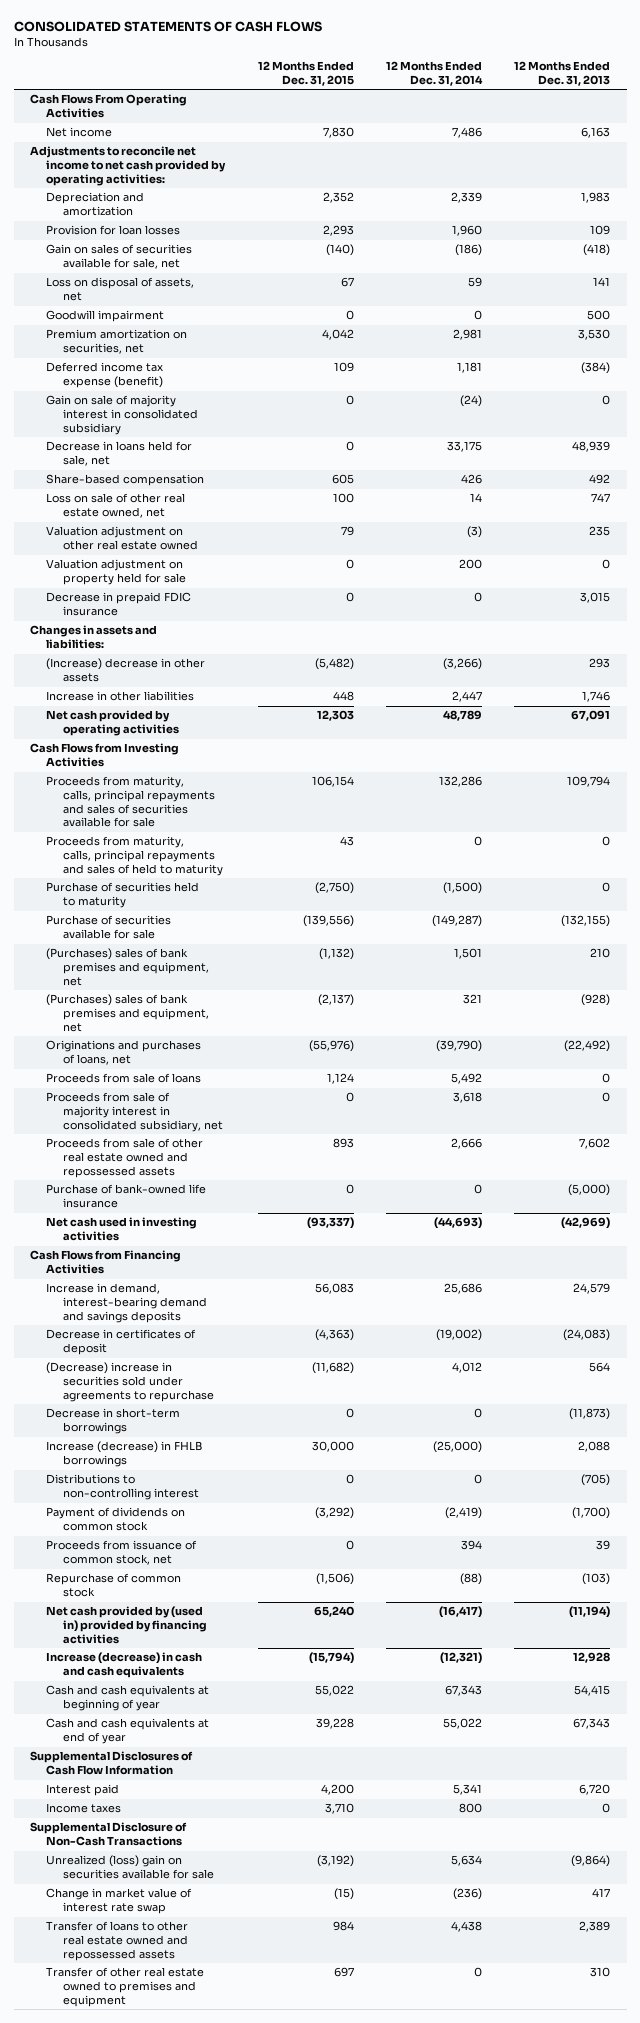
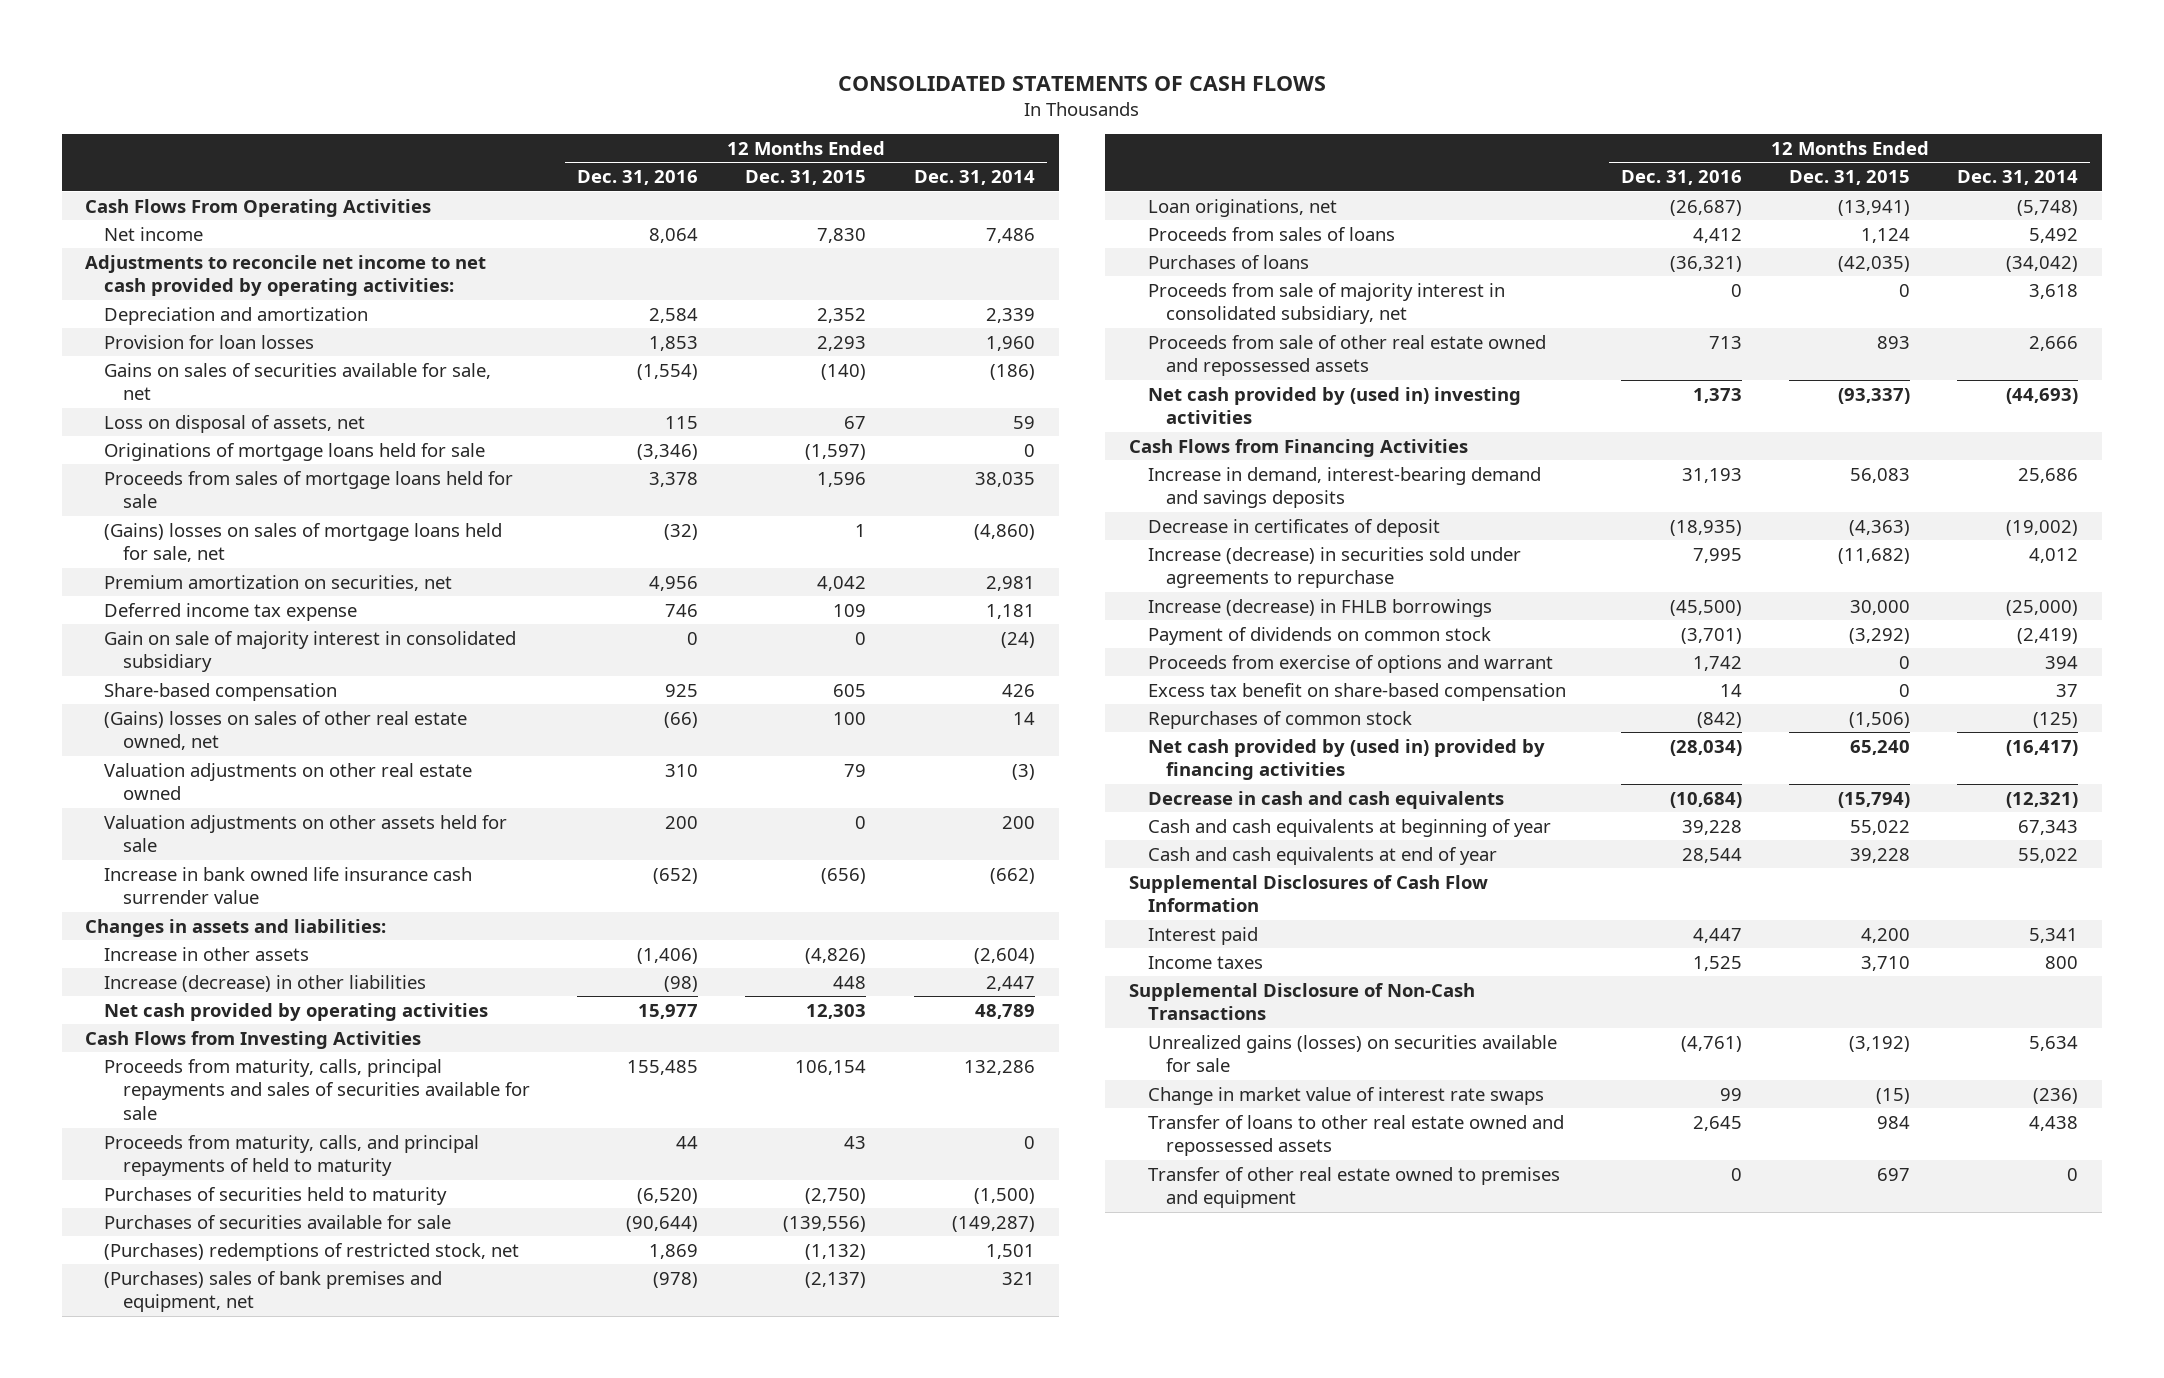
[514,61,611,86] 12 Months Ended Dec. 31, 2013 -> none
none -> [577,170,699,186] Dec. 31, 2016
[46,244,193,270] Gain on sales of securities available for sale, net -> [104,362,492,401] Gains on sales of securities available for sale, net
[46,310,165,323] Goodwill impairment -> none
none -> [104,442,486,461] Originations of mortgage loans held for sale
none -> [104,470,514,509] Proceeds from sales of mortgage loans held for sale
none -> [104,522,503,563] (Gains) losses on sales of mortgage loans held for sale, net
[46,362,164,389] Deferred income tax expense (benefit) -> [104,602,358,621] Deferred income tax expense
[46,441,193,467] Decrease in loans held for sale, net -> none
[46,592,192,617] Decrease in prepaid FDIC insurance -> none
[46,493,186,519] Loss on sale of other real estate owned, net -> [104,710,468,751] (Gains) losses on sales of other real estate owned, net
[46,526,199,551] Valuation adjustment on other real estate owned -> [104,762,473,801] Valuation adjustments on other real estate owned
[46,559,187,586] Valuation adjustment on property held for sale -> [104,814,508,853] Valuation adjustments on other assets held for sale
none -> [104,866,473,905] Increase in bank owned life insurance cash surrender value
[46,658,206,683] (Increase) decrease in other assets -> [104,946,310,961] Increase in other assets
[314,658,354,671] (5,482) -> [805,947,867,964] (4,826)
[443,658,483,671] (3,266) -> [973,947,1035,964] (2,604)
[46,691,195,702] Increase in other liabilities -> [104,974,427,992] Increase (decrease) in other liabilities
[46,836,224,876] Proceeds from maturity, calls, principal repayments and sales of held to maturity -> [104,1134,480,1177] Proceeds from maturity, calls, and principal repayments of held to maturity
[46,882,200,909] Purchase of securities held to maturity -> [104,1186,448,1205] Purchases of securities held to maturity
[46,915,172,940] Purchase of securities available for sale -> [104,1214,452,1229] Purchases of securities available for sale
[46,948,210,986] (Purchases) sales of bank premises and equipment, net -> [104,1242,520,1261] (Purchases) redemptions of restricted stock, net
[46,1040,202,1066] Originations and purchases of loans, net -> [1147,198,1337,217] Loan originations, net
[308,1040,354,1053] (55,976) -> [1838,199,1911,216] (13,941)
[436,1040,483,1053] (39,790) -> [2017,199,2079,216] (5,748)
[46,1073,202,1084] Proceeds from sale of loans -> [1147,226,1395,241] Proceeds from sales of loans
none -> [1147,254,1309,269] Purchases of loans
[46,1184,207,1209] Purchase of bank-owned life insurance -> none
[46,1217,198,1242] Net cash used in investing activities -> [1147,386,1521,425] Net cash provided by (used in) investing activities
[46,1408,181,1435] Decrease in short-term borrowings -> none
[46,1362,215,1402] (Decrease) increase in securities sold under agreements to repurchase -> [1147,546,1521,589] Increase (decrease) in securities sold under agreements to repurchase
[46,1474,200,1501] Distributions to non-controlling interest -> none
[46,1540,198,1566] Proceeds from issuance of common stock, net -> [1147,654,1553,673] Proceeds from exercise of options and warrant
none -> [1147,682,1566,701] Excess tax benefit on share-based compensation
[46,1573,182,1598] Repurchase of common stock -> [1147,710,1412,729] Repurchases of common stock
[460,1573,483,1586] (88) -> [2033,711,2079,728] (125)
[46,1652,203,1679] Increase (decrease) in cash and cash equivalents -> [1147,790,1504,809] Decrease in cash and cash equivalents
[46,1855,215,1880] Unrealized (loss) gain on securities available for sale -> [1147,1034,1557,1073] Unrealized gains (losses) on securities available for sale
[46,1888,193,1915] Change in market value of interest rate swap -> [1147,1086,1544,1105] Change in market value of interest rate swaps

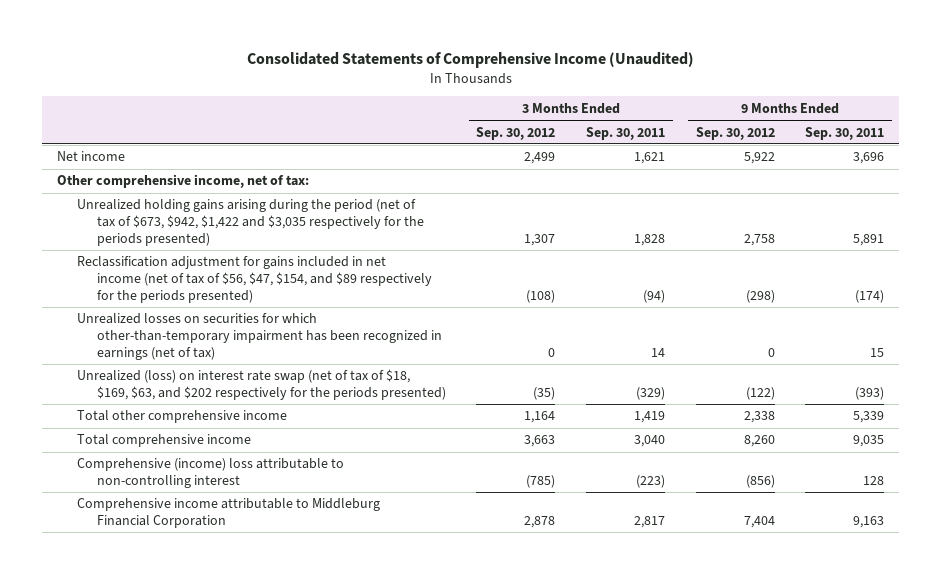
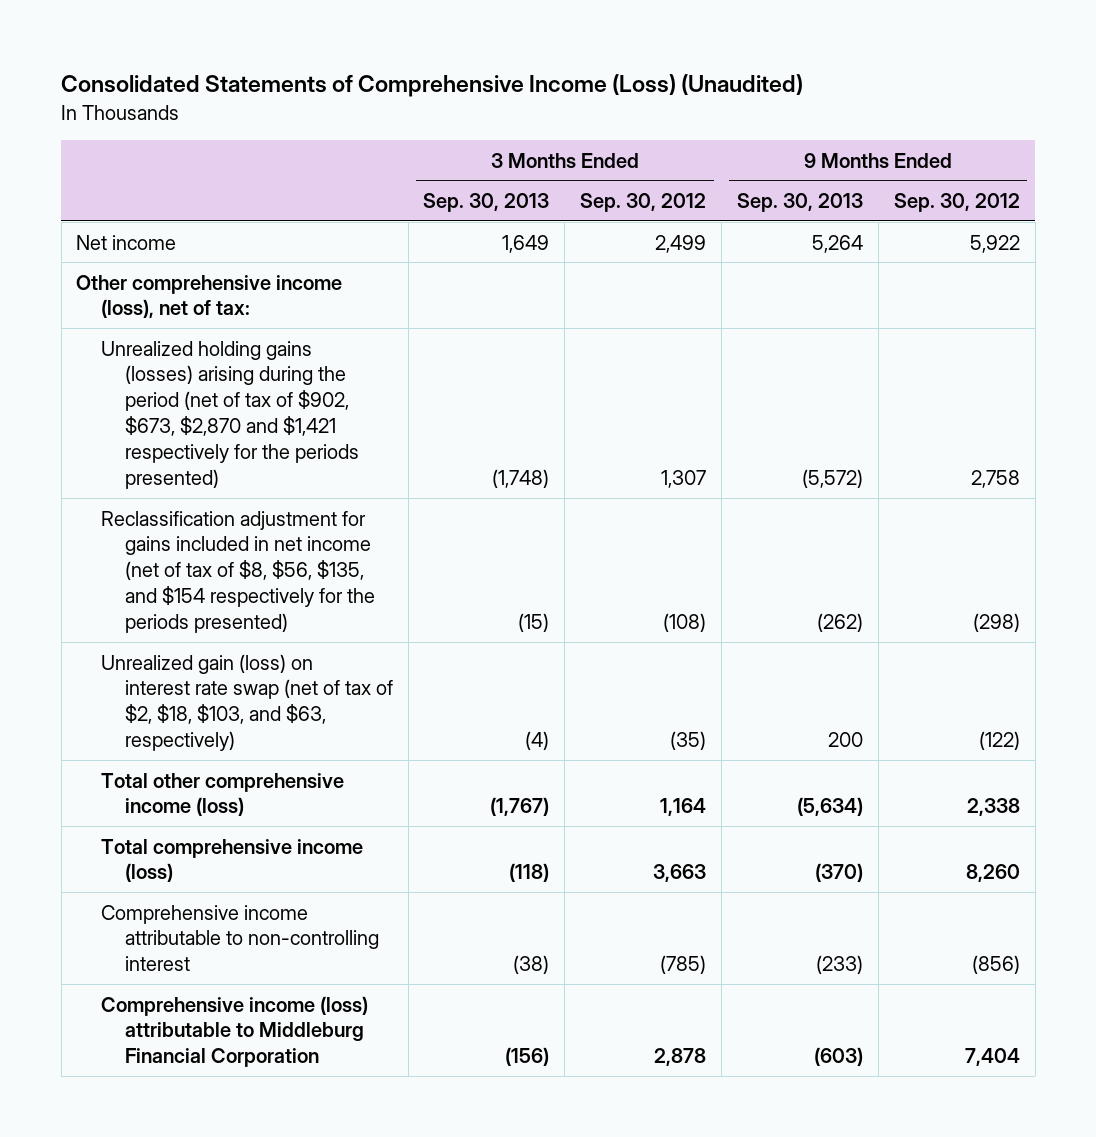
[246,51,694,68] Consolidated Statements of Comprehensive Income (Unaudited) -> [61,74,804,98] Consolidated Statements of Comprehensive Income (Loss) (Unaudited)
[586,126,666,140] Sep. 30, 2011 -> none
[805,126,885,140] Sep. 30, 2011 -> none
none -> [423,193,550,213] Sep. 30, 2013
none -> [736,193,863,213] Sep. 30, 2013
[77,313,442,360] Unrealized losses on securities for which other-than-temporary impairment has been recognized in earnings (net of tax) -> none
[57,174,310,189] Other comprehensive income, net of tax: -> [76,274,343,319] Other comprehensive income (loss), net of tax:
[77,199,424,246] Unrealized holding gains arising during the period (net of tax of $673, $942, $1,422 and $3,035 respectively for the periods presented) -> [100,340,359,489] Unrealized holding gains (losses) arising during the period (net of tax of $902, $673, $2,870 and $1,421 respectively for the periods presented)
[77,256,432,303] Reclassification adjustment for gains included in net income (net of tax of $56, $47, $154, and $89 respectively for the periods presented) -> [100,510,375,633] Reclassification adjustment for gains included in net income (net of tax of $8, $56, $135, and $154 respectively for the periods presented)
[77,369,446,401] Unrealized (loss) on interest rate swap (net of tax of $18, $169, $63, and $202 respectively for the periods presented) -> [100,653,393,752] Unrealized gain (loss) on interest rate swap (net of tax of $2, $18, $103, and $63, respectively)
[77,410,288,424] Total other comprehensive income -> [100,772,344,817] Total other comprehensive income (loss)
[77,434,252,448] Total comprehensive income -> [100,838,363,883] Total comprehensive income (loss)
[77,458,345,489] Comprehensive (income) loss attributable to non-controlling interest -> [100,904,379,972] Comprehensive income attributable to non-controlling interest
[77,498,381,529] Comprehensive income attributable to Middleburg Financial Corporation -> [100,995,368,1068] Comprehensive income (loss) attributable to Middleburg Financial Corporation

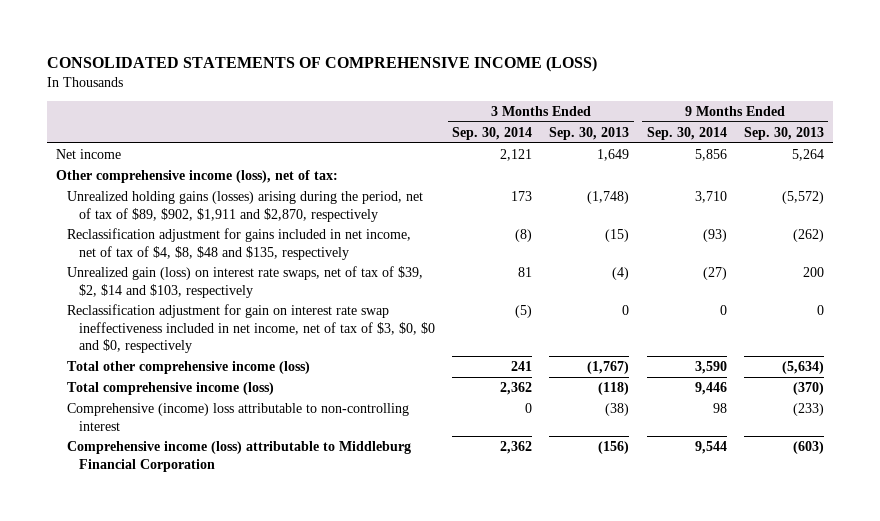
[61,74,804,98] Consolidated Statements of Comprehensive Income (Loss) (Unaudited) -> [46,56,597,73] CONSOLIDATED STATEMENTS OF COMPREHENSIVE INCOME (LOSS)
[580,193,707,213] Sep. 30, 2012 -> none
[893,193,1020,213] Sep. 30, 2012 -> none
none -> [452,126,533,140] Sep. 30, 2014
none -> [646,126,727,140] Sep. 30, 2014
[100,340,359,489] Unrealized holding gains (losses) arising during the period (net of tax of $902, $673, $2,870 and $1,421 respectively for the periods presented) -> [67,190,424,222] Unrealized holding gains (losses) arising during the period, net of tax of $89, $902, $1,911 and $2,870, respectively
[100,510,375,633] Reclassification adjustment for gains included in net income (net of tax of $8, $56, $135, and $154 respectively for the periods presented) -> [67,227,412,260] Reclassification adjustment for gains included in net income, net of tax of $4, $8, $48 and $135, respectively
[100,653,393,752] Unrealized gain (loss) on interest rate swap (net of tax of $2, $18, $103, and $63, respectively) -> [67,265,424,298] Unrealized gain (loss) on interest rate swaps, net of tax of $39, $2, $14 and $103, respectively
none -> [67,303,435,354] Reclassification adjustment for gain on interest rate swap ineffectiveness included in net income, net of tax of $3, $0, $0 and $0, respectively
[100,904,379,972] Comprehensive income attributable to non-controlling interest -> [67,402,410,431] Comprehensive (income) loss attributable to non-controlling interest

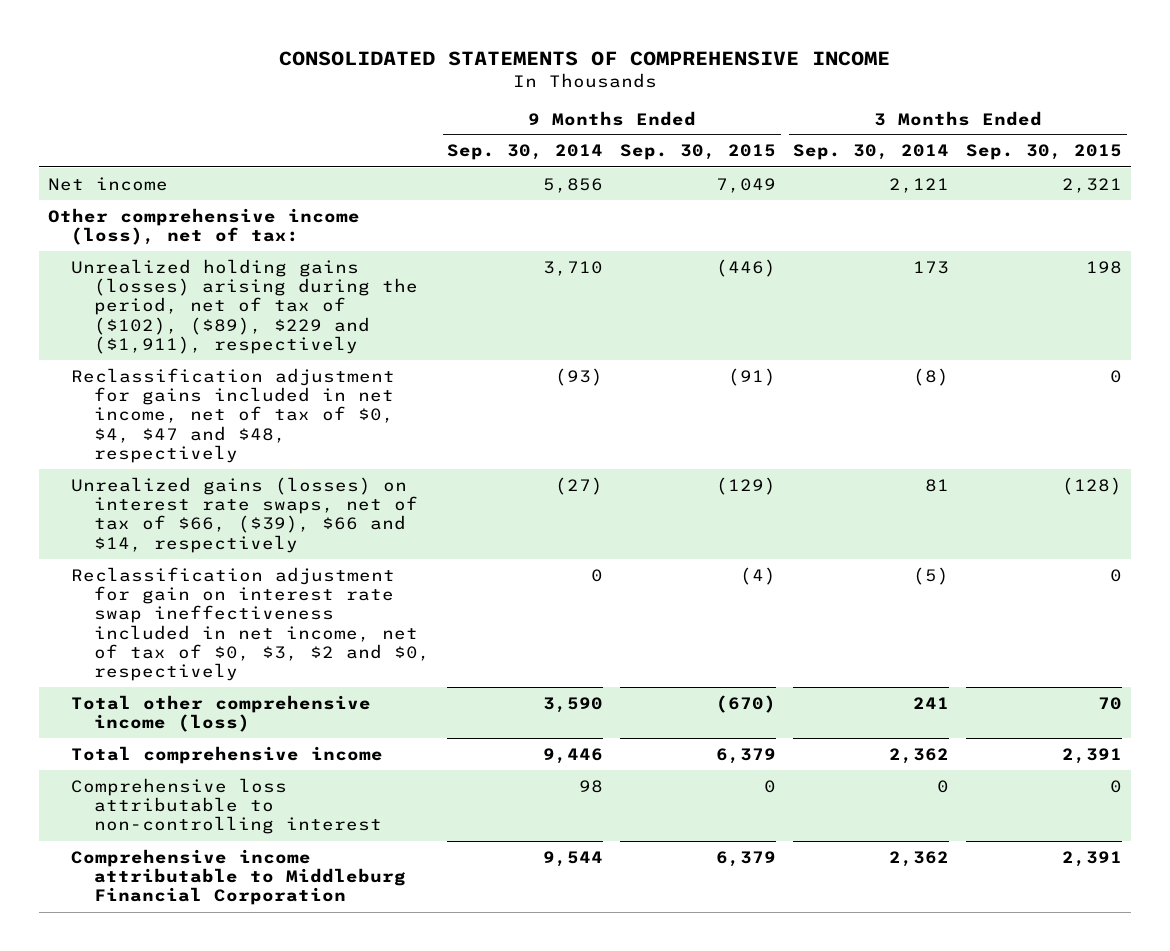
[46,56,597,73] CONSOLIDATED STATEMENTS OF COMPREHENSIVE INCOME (LOSS) -> [279,50,891,66] CONSOLIDATED STATEMENTS OF COMPREHENSIVE INCOME
[549,126,630,140] Sep. 30, 2013 -> none
[743,126,824,140] Sep. 30, 2013 -> none
none -> [620,144,777,161] Sep. 30, 2015
none -> [966,144,1123,161] Sep. 30, 2015
[67,190,424,222] Unrealized holding gains (losses) arising during the period, net of tax of $89, $902, $1,911 and $2,870, respectively -> [71,258,419,354] Unrealized holding gains (losses) arising during the period, net of tax of ($102), ($89), $229 and ($1,911), respectively
[67,227,412,260] Reclassification adjustment for gains included in net income, net of tax of $4, $8, $48 and $135, respectively -> [71,367,396,463] Reclassification adjustment for gains included in net income, net of tax of $0, $4, $47 and $48, respectively
[67,265,424,298] Unrealized gain (loss) on interest rate swaps, net of tax of $39, $2, $14 and $103, respectively -> [71,476,419,553] Unrealized gains (losses) on interest rate swaps, net of tax of $66, ($39), $66 and $14, respectively
[67,303,435,354] Reclassification adjustment for gain on interest rate swap ineffectiveness included in net income, net of tax of $3, $0, $0 and $0, respectively -> [71,566,431,682] Reclassification adjustment for gain on interest rate swap ineffectiveness included in net income, net of tax of $0, $3, $2 and $0, respectively
[67,381,275,395] Total comprehensive income (loss) -> [71,745,384,764] Total comprehensive income
[67,402,410,431] Comprehensive (income) loss attributable to non-controlling interest -> [71,777,383,835] Comprehensive loss attributable to non-controlling interest
[67,440,412,472] Comprehensive income (loss) attributable to Middleburg Financial Corporation -> [71,848,407,906] Comprehensive income attributable to Middleburg Financial Corporation

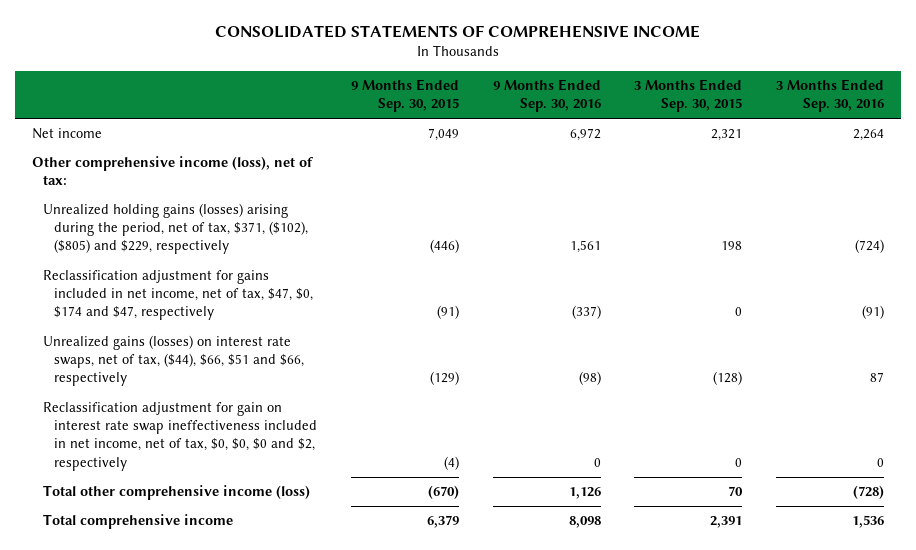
[447,144,604,161] Sep. 30, 2014 -> none
[793,144,950,161] Sep. 30, 2014 -> none
none -> [492,79,601,113] 9 Months Ended Sep. 30, 2016
none -> [776,79,885,113] 3 Months Ended Sep. 30, 2016
[71,258,419,354] Unrealized holding gains (losses) arising during the period, net of tax of ($102), ($89), $229 and ($1,911), respectively -> [42,203,308,255] Unrealized holding gains (losses) arising during the period, net of tax, $371, ($102), ($805) and $229, respectively
[71,367,396,463] Reclassification adjustment for gains included in net income, net of tax of $0, $4, $47 and $48, respectively -> [42,270,313,321] Reclassification adjustment for gains included in net income, net of tax, $47, $0, $174 and $47, respectively
[71,476,419,553] Unrealized gains (losses) on interest rate swaps, net of tax of $66, ($39), $66 and $14, respectively -> [42,335,304,387] Unrealized gains (losses) on interest rate swaps, net of tax, ($44), $66, $51 and $66, respectively
[71,566,431,682] Reclassification adjustment for gain on interest rate swap ineffectiveness included in net income, net of tax of $0, $3, $2 and $0, respectively -> [42,402,317,471] Reclassification adjustment for gain on interest rate swap ineffectiveness included in net income, net of tax, $0, $0, $0 and $2, respectively
[71,777,383,835] Comprehensive loss attributable to non-controlling interest -> none
[71,848,407,906] Comprehensive income attributable to Middleburg Financial Corporation -> none

